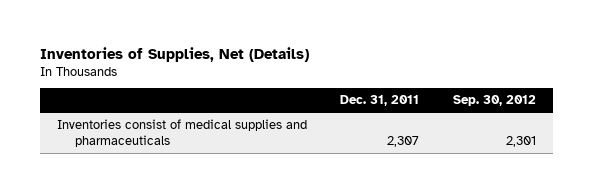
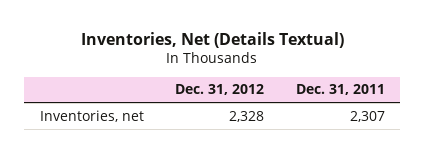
[39,46,309,62] Inventories of Supplies, Net (Details) -> [81,32,345,49] Inventories, Net (Details Textual)
[452,95,536,107] Sep. 30, 2012 -> none
none -> [175,84,265,96] Dec. 31, 2012
[56,119,307,148] Inventories consist of medical supplies and pharmaceuticals -> [39,109,144,122] Inventories, net

